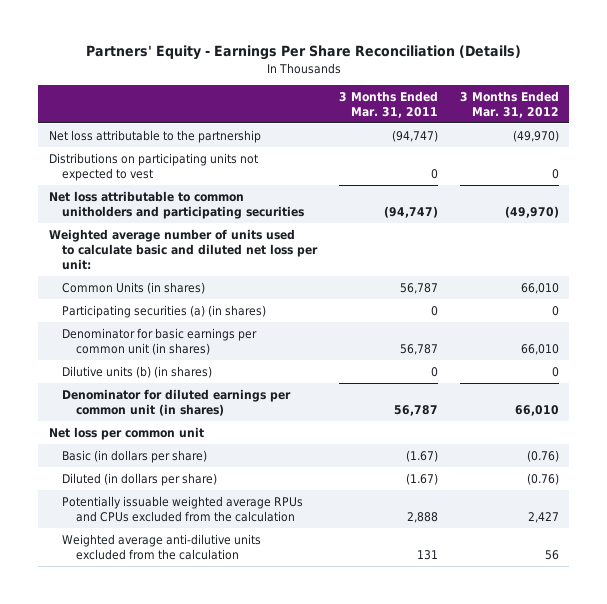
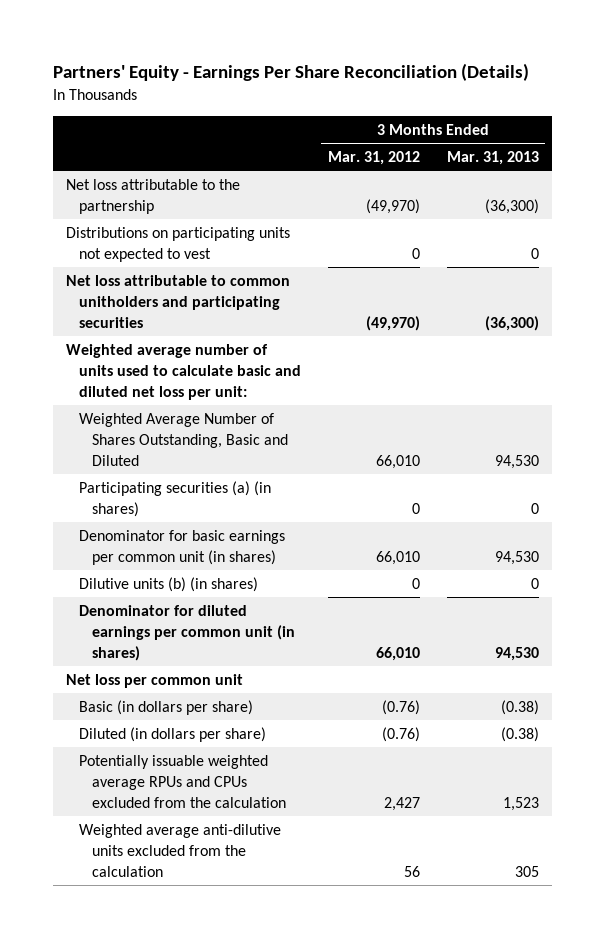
[338,90,438,118] 3 Months Ended Mar. 31, 2011 -> none
none -> [446,150,539,165] Mar. 31, 2013
[62,281,206,294] Common Units (in shares) -> [79,412,288,466] Weighted Average Number of Shares Outstanding, Basic and Diluted

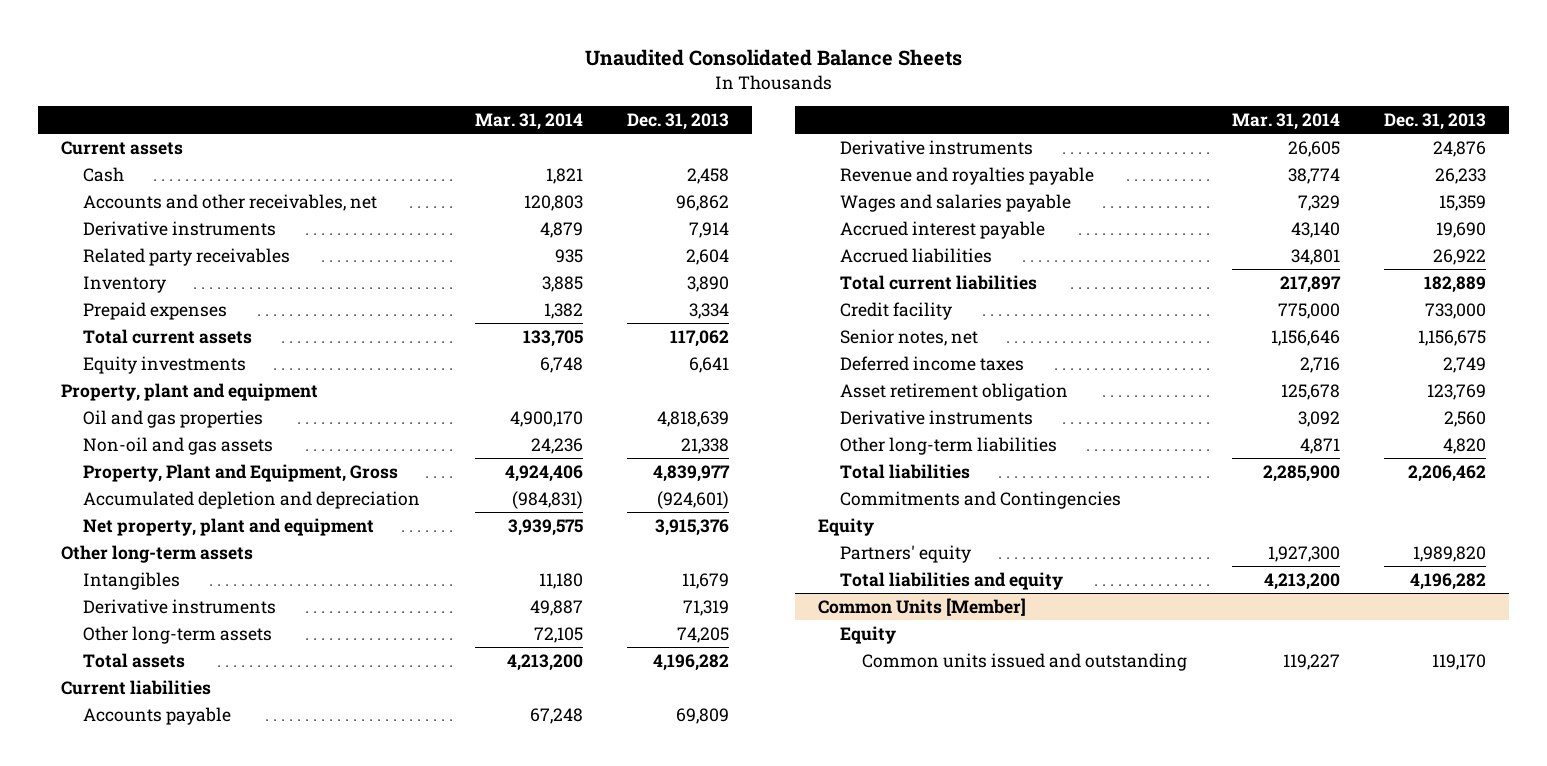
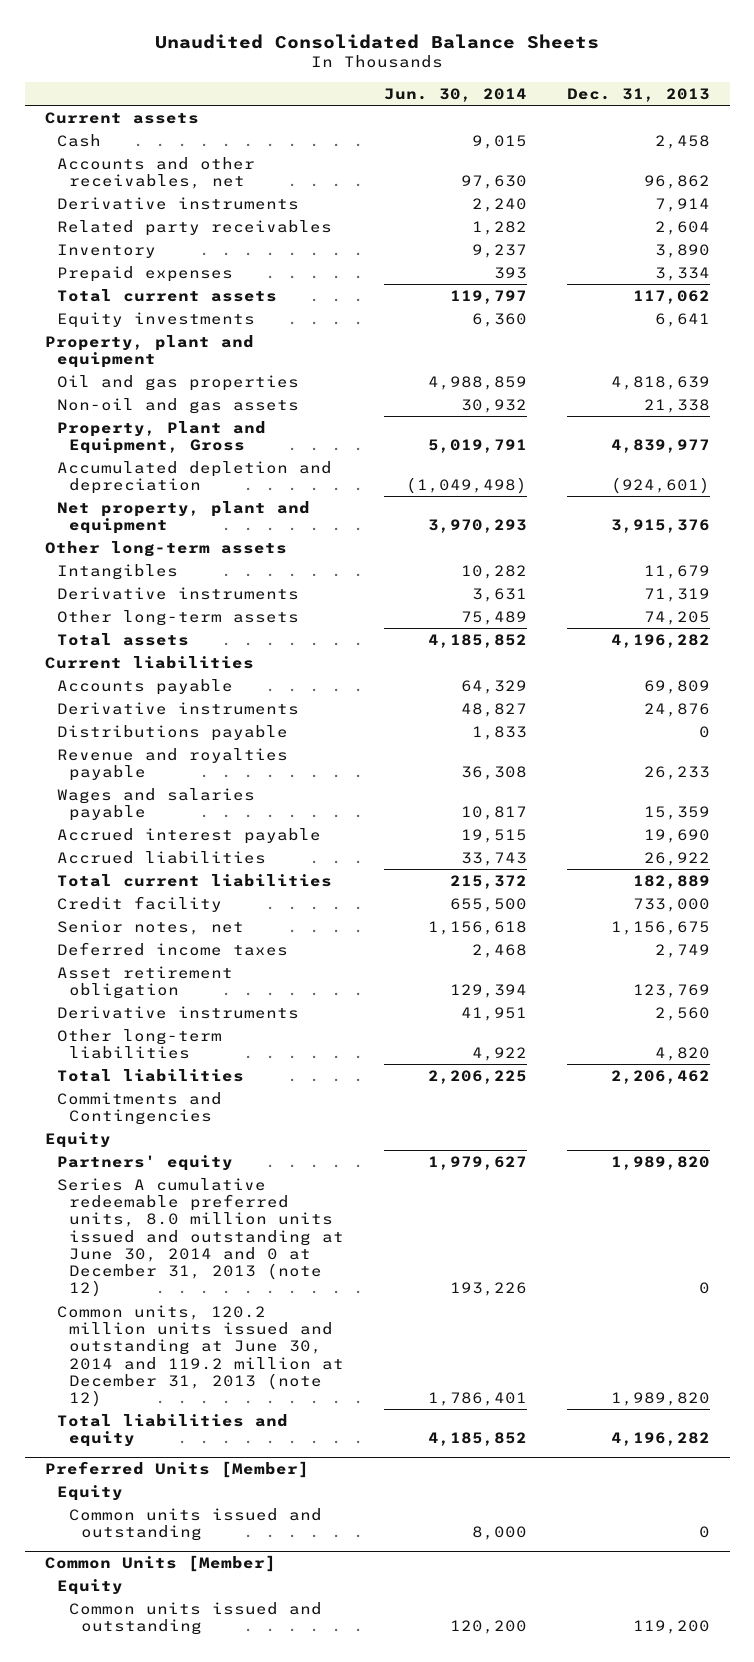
[474,113,583,131] Mar. 31, 2014 -> none
none -> [383,87,527,102] Jun. 30, 2014
none -> [56,724,288,741] Distributions payable
none -> [56,1177,344,1298] Series A cumulative redeemable preferred units, 8.0 million units issued and outstanding at June 30, 2014 and 0 at December 31, 2013 (note 12)
none -> [56,1304,344,1408] Common units, 120.2 million units issued and outstanding at June 30, 2014 and 119.2 million at December 31, 2013 (note 12)
none -> [44,1461,309,1479] Preferred Units [Member]
none -> [56,1484,123,1501] Equity
none -> [68,1507,322,1541] Common units issued and outstanding
[1432,653,1487,670] 119,170 -> [632,1619,710,1634] 119,200

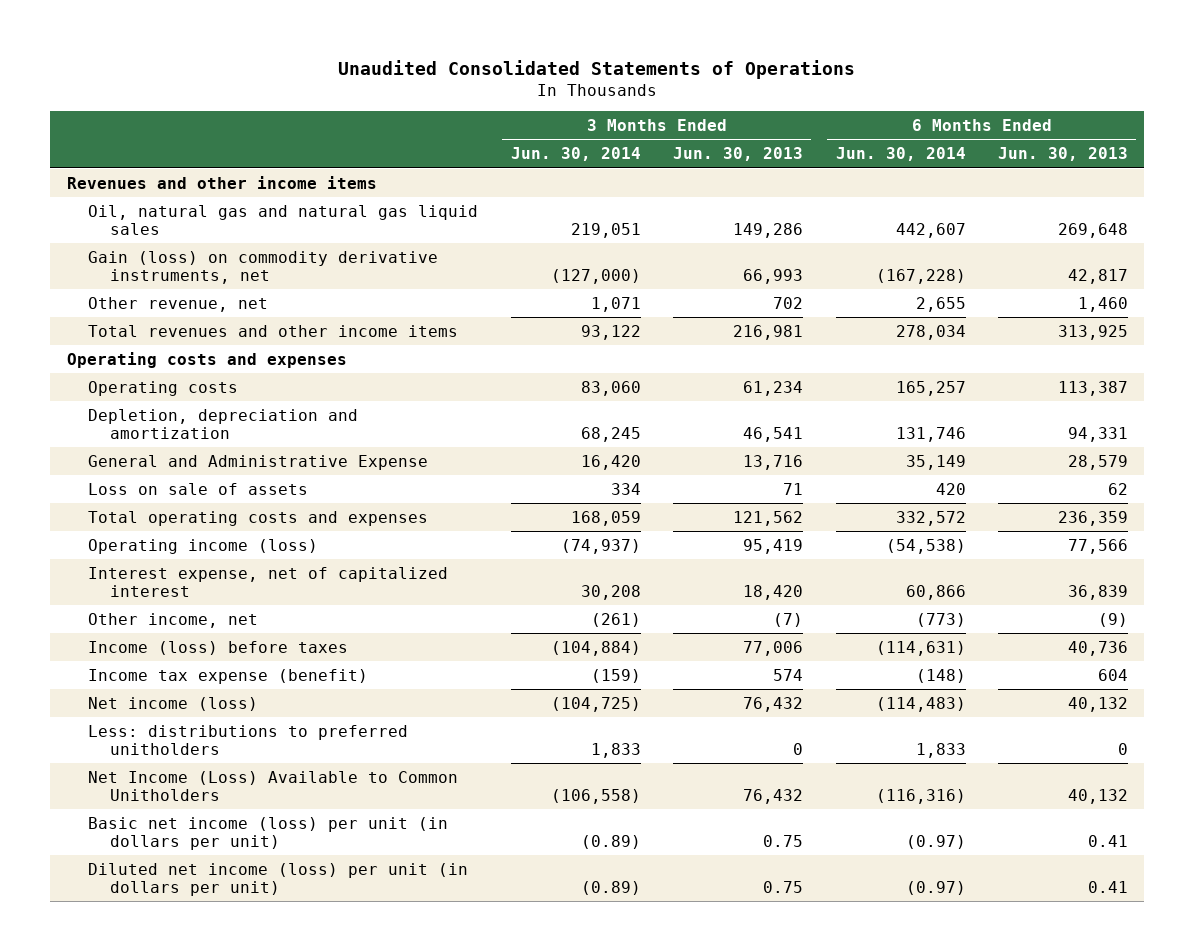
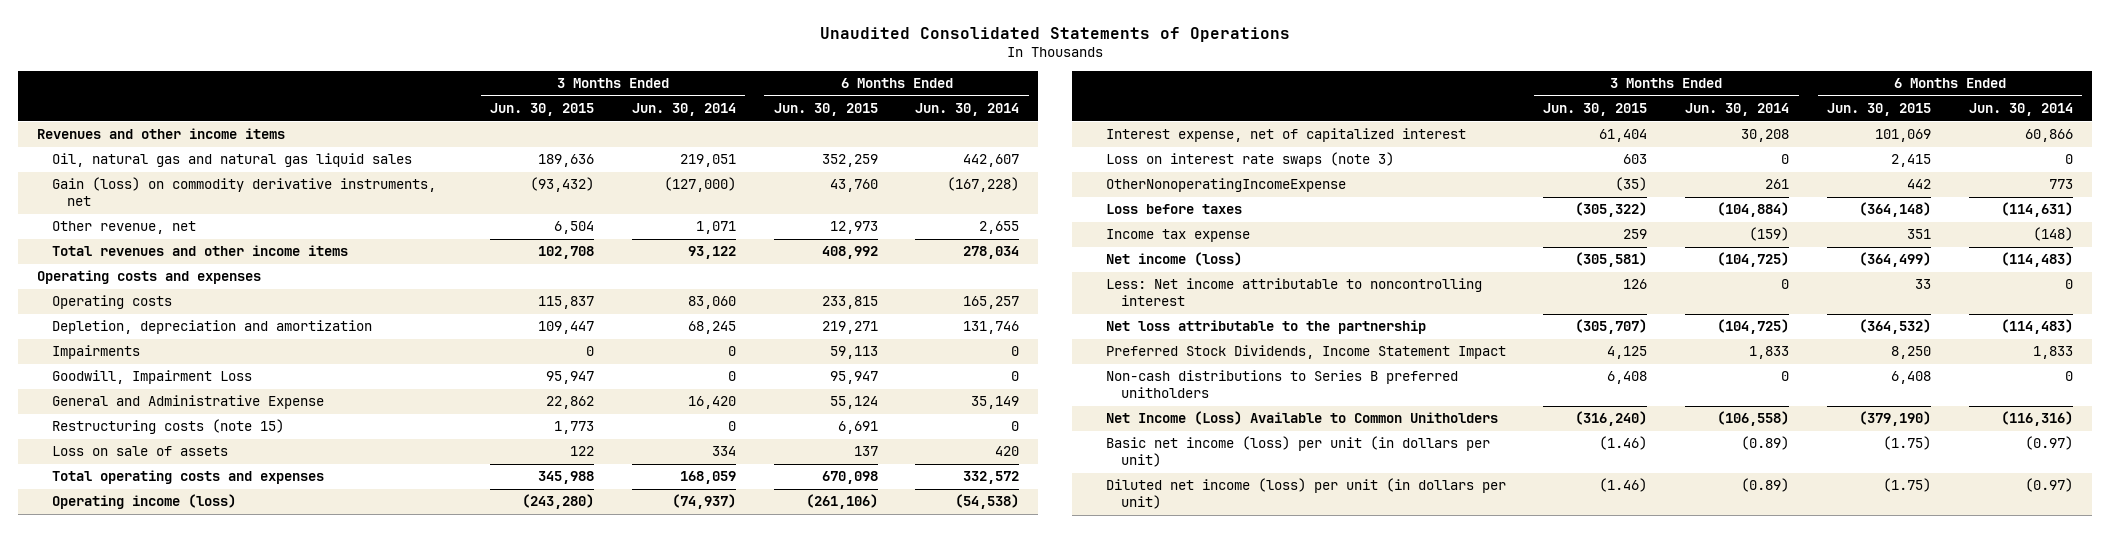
[673,147,804,162] Jun. 30, 2013 -> none
[998,147,1129,162] Jun. 30, 2013 -> none
none -> [490,102,595,116] Jun. 30, 2015
none -> [773,102,878,116] Jun. 30, 2015
none -> [52,345,141,360] Impairments
none -> [52,370,253,385] Goodwill, Impairment Loss
none -> [52,419,285,435] Restructuring costs (note 15)
[88,612,259,628] Other income, net -> none
none -> [1105,152,1394,168] Loss on interest rate swaps (note 3)
none -> [1105,178,1346,193] OtherNonoperatingIncomeExpense
[88,640,349,655] Income (loss) before taxes -> [1105,204,1242,215] Loss before taxes
[88,668,369,684] Income tax expense (benefit) -> [1105,229,1250,243] Income tax expense
none -> [1105,278,1482,307] Less: Net income attributable to noncontrolling interest
none -> [1105,320,1426,335] Net loss attributable to the partnership
[88,724,409,756] Less: distributions to preferred unitholders -> [1105,345,1506,360] Preferred Stock Dividends, Income Statement Impact
none -> [1105,370,1458,399] Non-cash distributions to Series B preferred unitholders

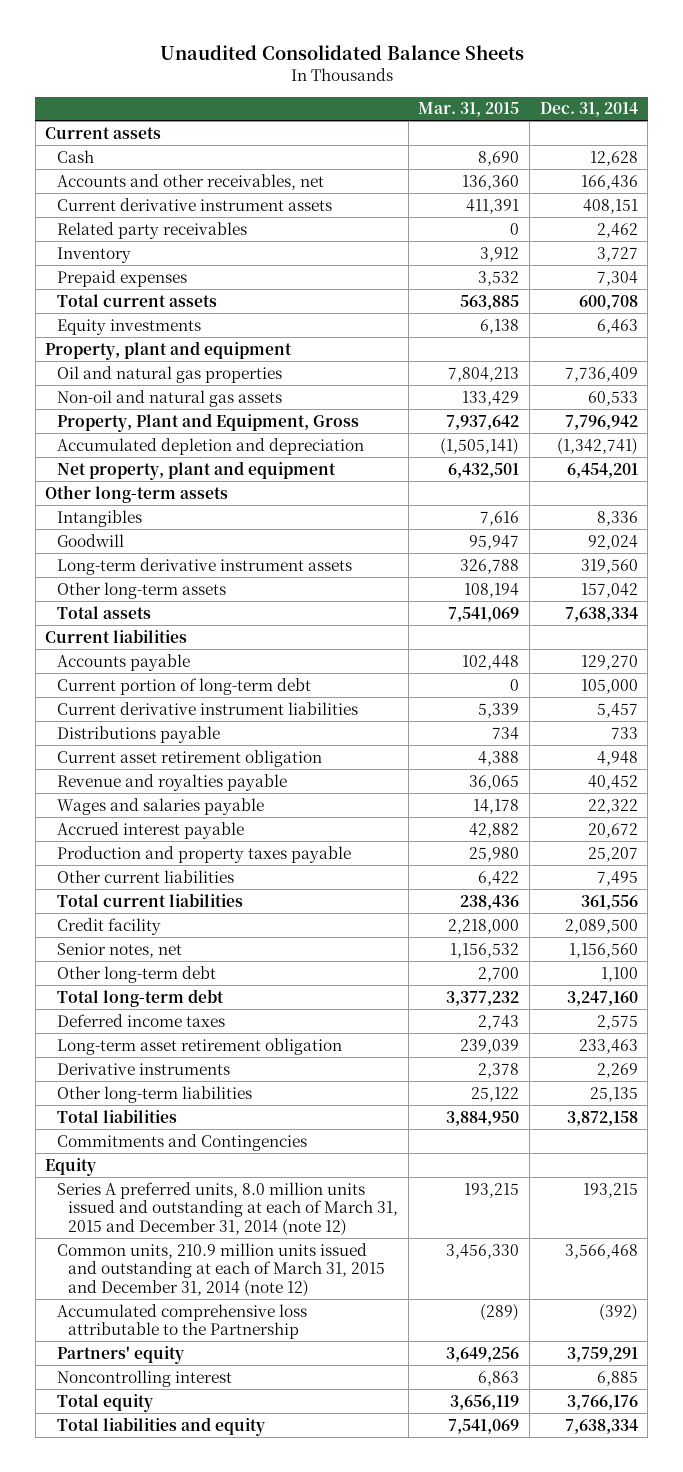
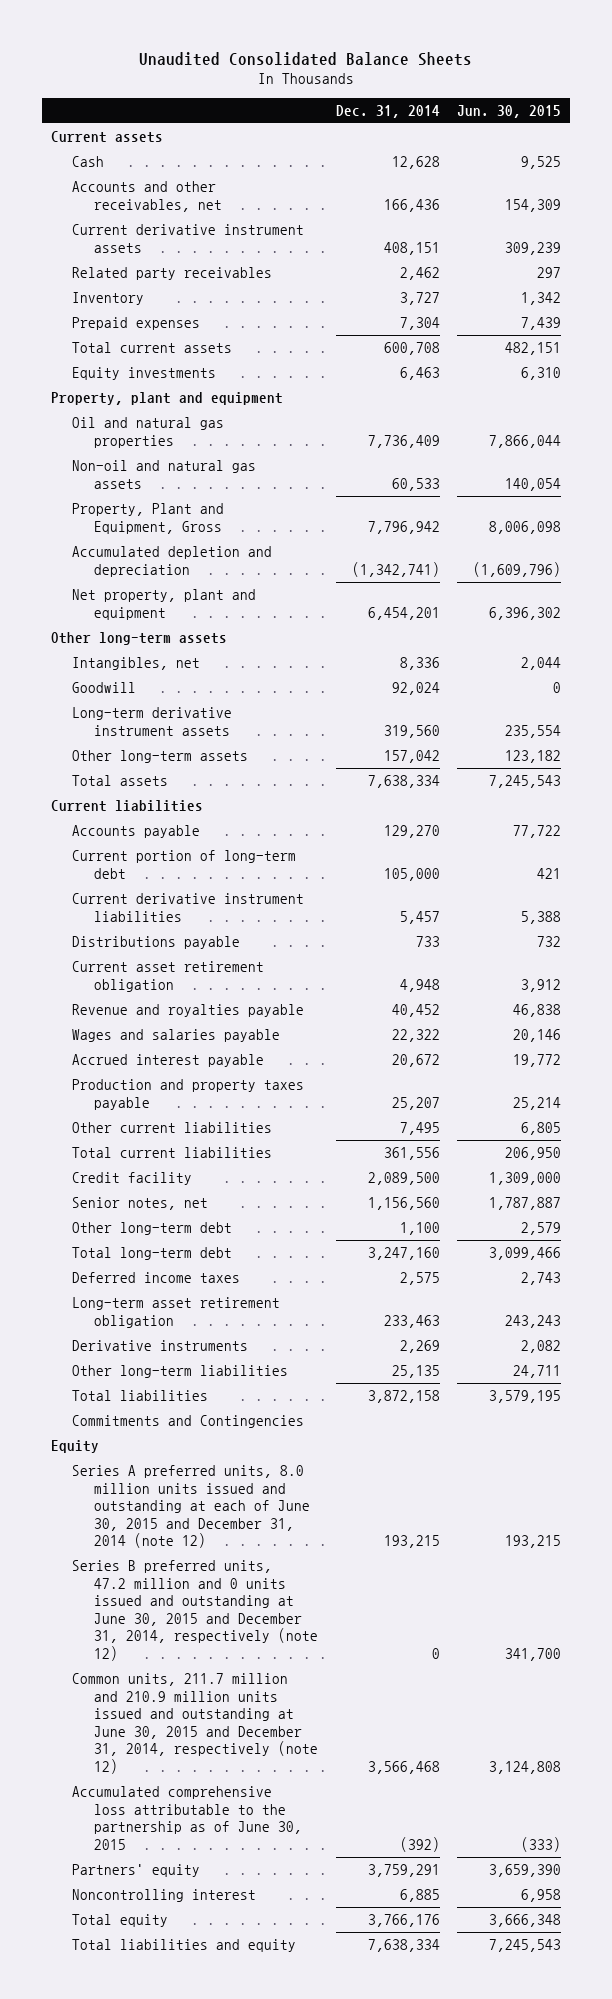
[418,102,520,118] Mar. 31, 2015 -> none
none -> [457,104,562,118] Jun. 30, 2015
[56,509,142,527] Intangibles -> [72,657,201,671] Intangibles, net
[56,1181,399,1236] Series A preferred units, 8.0 million units issued and outstanding at each of March 31, 2015 and December 31, 2014 (note 12) -> [72,1465,310,1549] Series A preferred units, 8.0 million units issued and outstanding at each of June 30, 2015 and December 31, 2014 (note 12)
none -> [72,1560,318,1661] Series B preferred units, 47.2 million and 0 units issued and outstanding at June 30, 2015 and December 31, 2014, respectively (note 12)
[56,1242,386,1297] Common units, 210.9 million units issued and outstanding at each of March 31, 2015 and December 31, 2014 (note 12) -> [72,1673,318,1774] Common units, 211.7 million and 210.9 million units issued and outstanding at June 30, 2015 and December 31, 2014, respectively (note 12)
[56,1303,307,1340] Accumulated comprehensive loss attributable to the Partnership -> [72,1786,302,1850] Accumulated comprehensive loss attributable to the partnership as of June 30, 2015

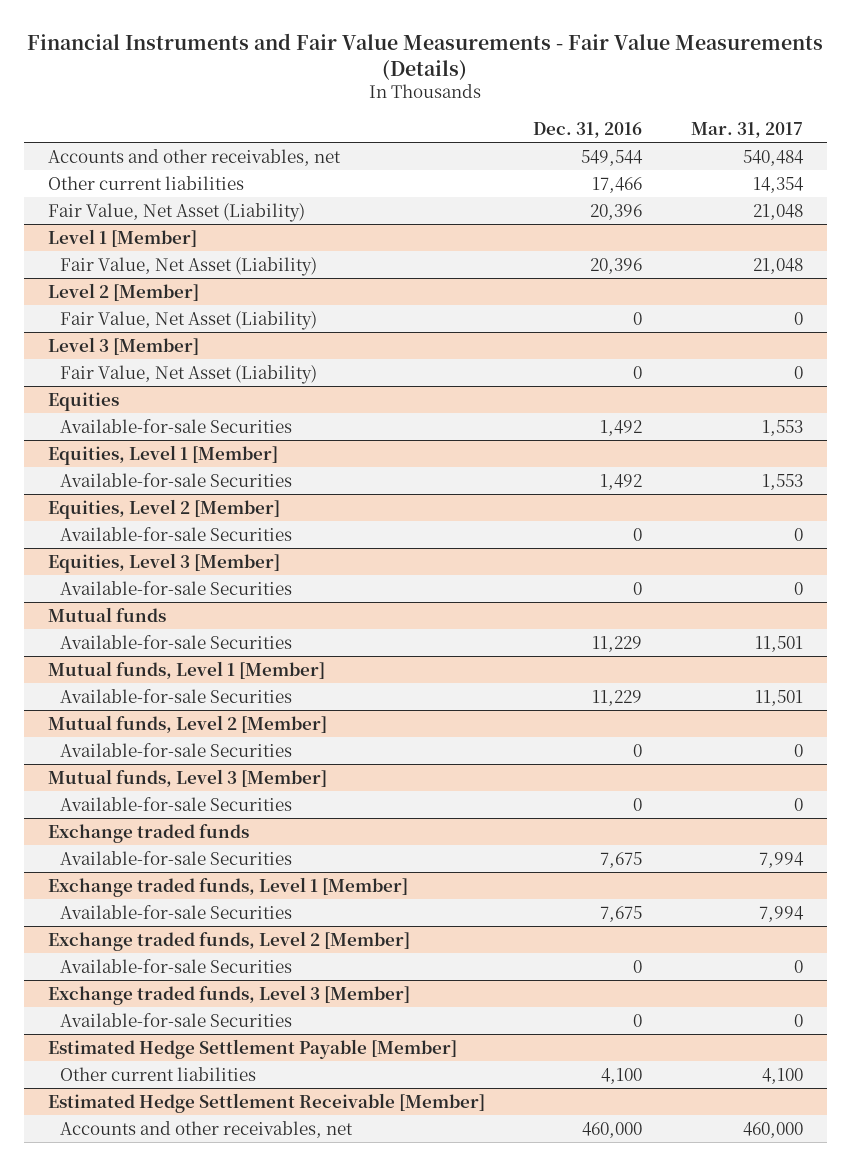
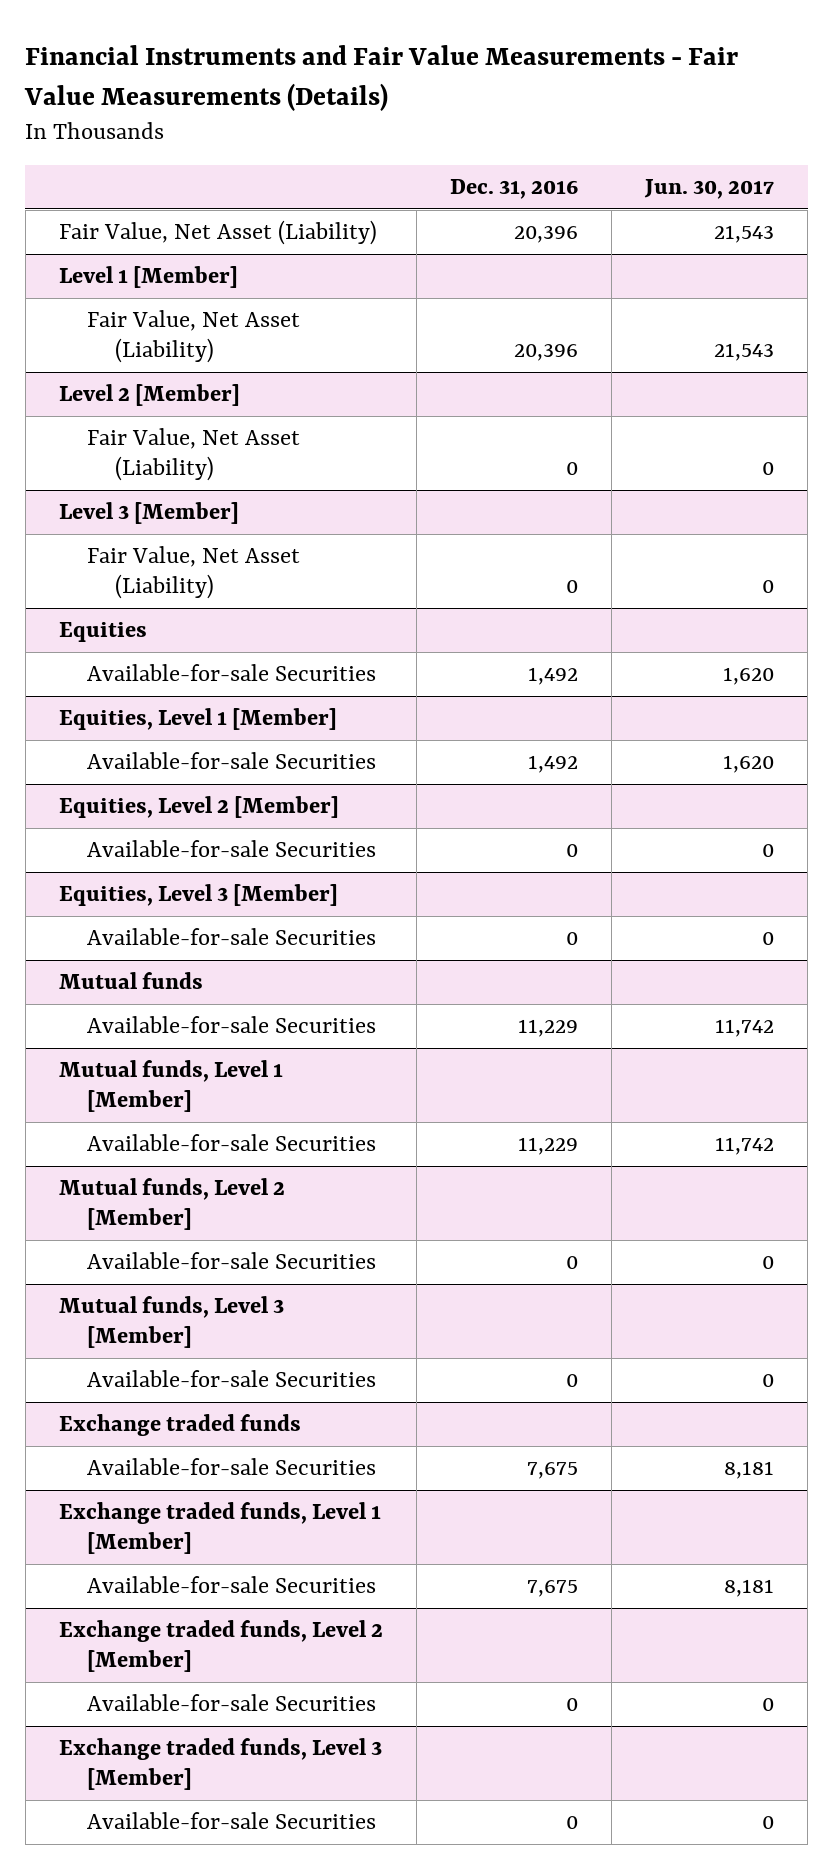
[691,121,804,138] Mar. 31, 2017 -> none
none -> [644,179,775,200] Jun. 30, 2017
[47,148,341,166] Accounts and other receivables, net -> none
[47,175,244,190] Other current liabilities -> none
[47,1038,457,1059] Estimated Hedge Settlement Payable [Member] -> none
[59,1066,256,1081] Other current liabilities -> none
[47,1092,485,1113] Estimated Hedge Settlement Receivable [Member] -> none
[59,1120,353,1138] Accounts and other receivables, net -> none

